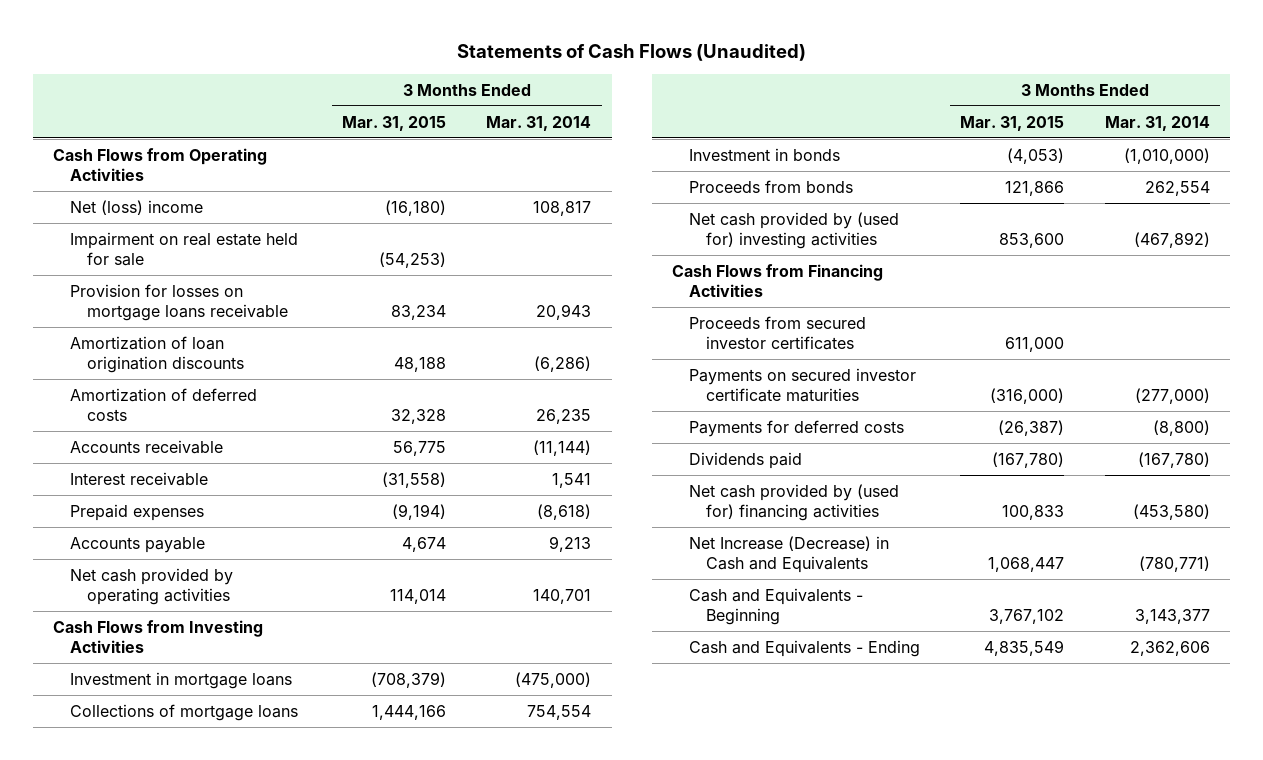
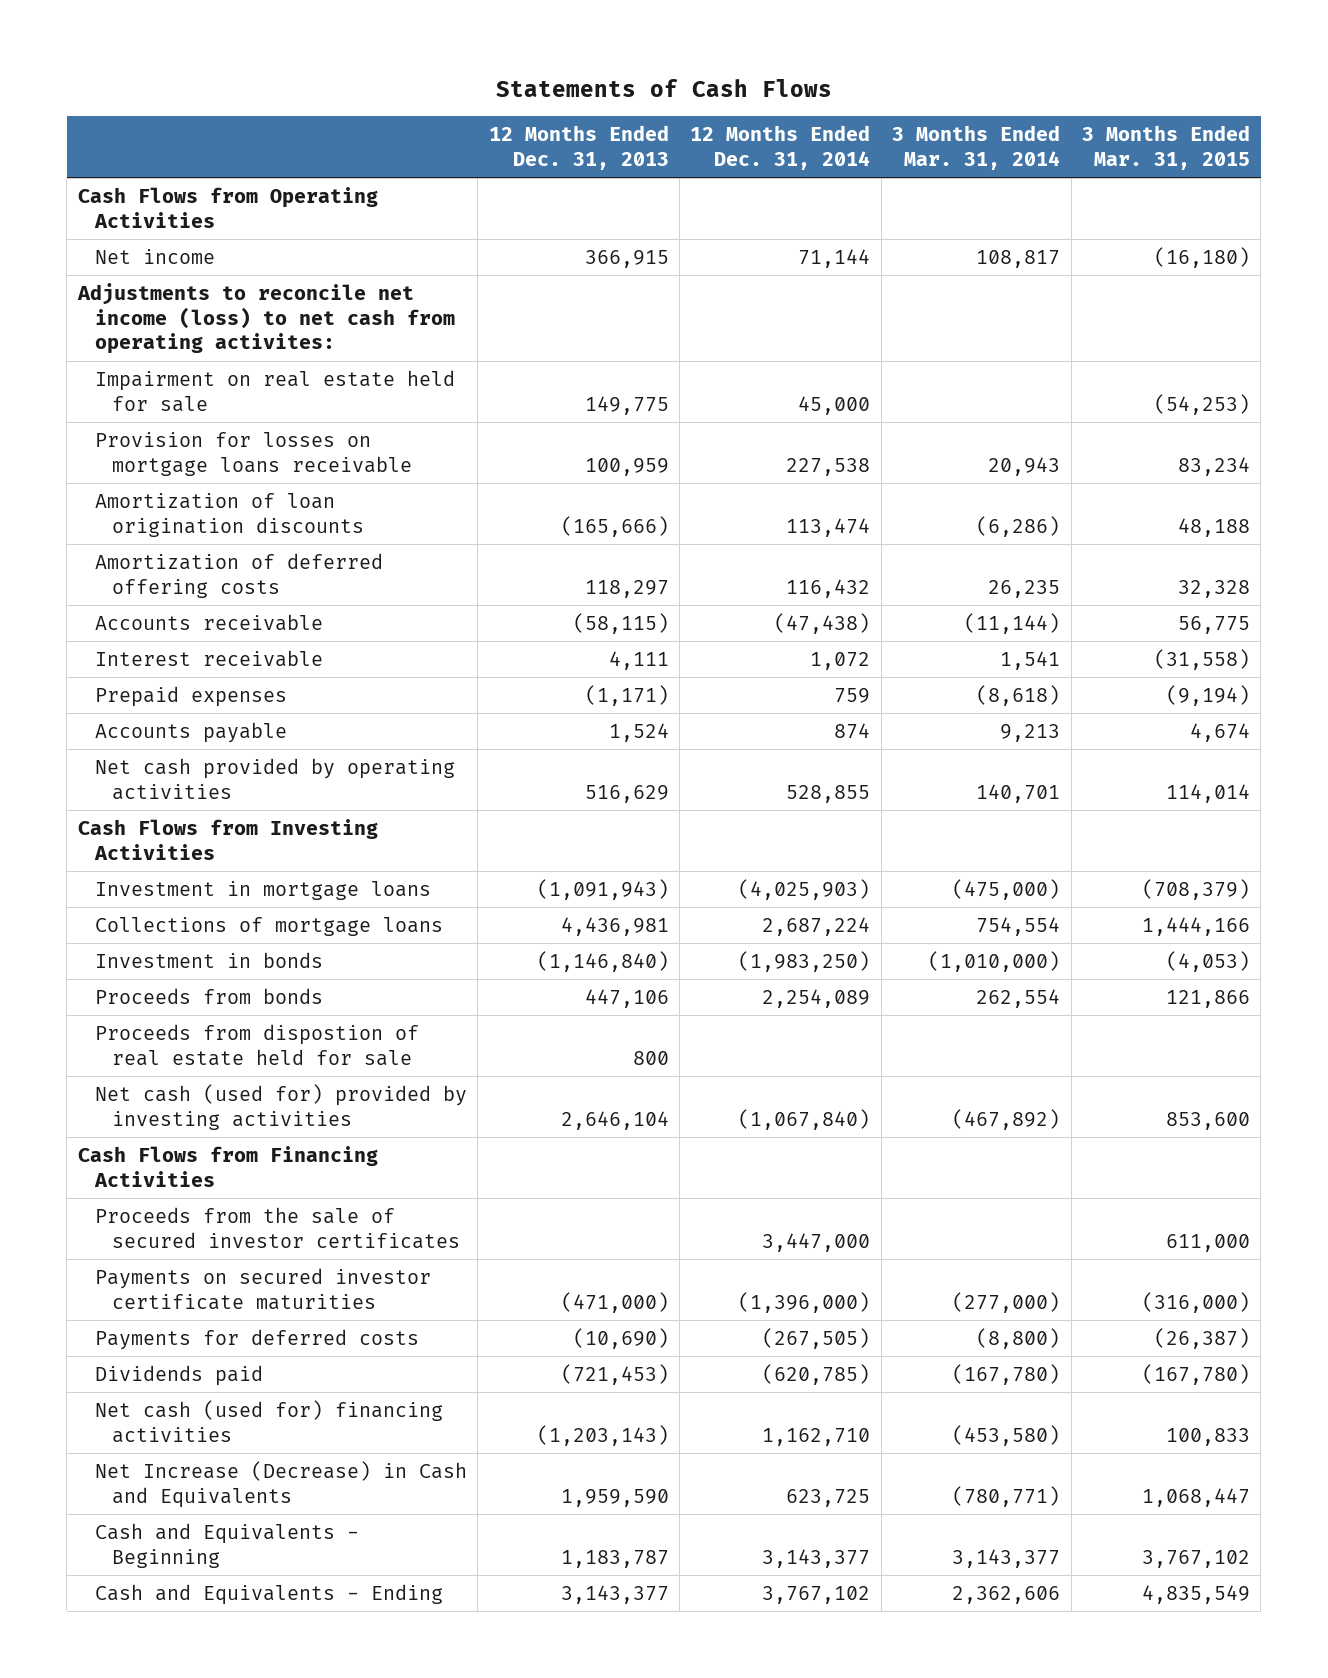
[456,43,806,61] Statements of Cash Flows (Unaudited) -> [495,78,832,97] Statements of Cash Flows
none -> [488,124,669,170] 12 Months Ended Dec. 31, 2013
none -> [690,124,871,170] 12 Months Ended Dec. 31, 2014
[70,199,204,215] Net (loss) income -> [95,248,216,264] Net income
none -> [76,282,456,355] Adjustments to reconcile net income (loss) to net cash from operating activites:
[70,387,258,421] Amortization of deferred costs -> [95,552,384,598] Amortization of deferred offering costs
none -> [95,1023,420,1066] Proceeds from dispostion of real estate held for sale
[688,211,899,249] Net cash provided by (used for) investing activities -> [95,1083,468,1130] Net cash (used for) provided by investing activities
[688,315,866,350] Proceeds from secured investor certificates -> [95,1206,461,1249] Proceeds from the sale of secured investor certificates
[688,483,899,521] Net cash provided by (used for) financing activities -> [95,1399,444,1443] Net cash (used for) financing activities

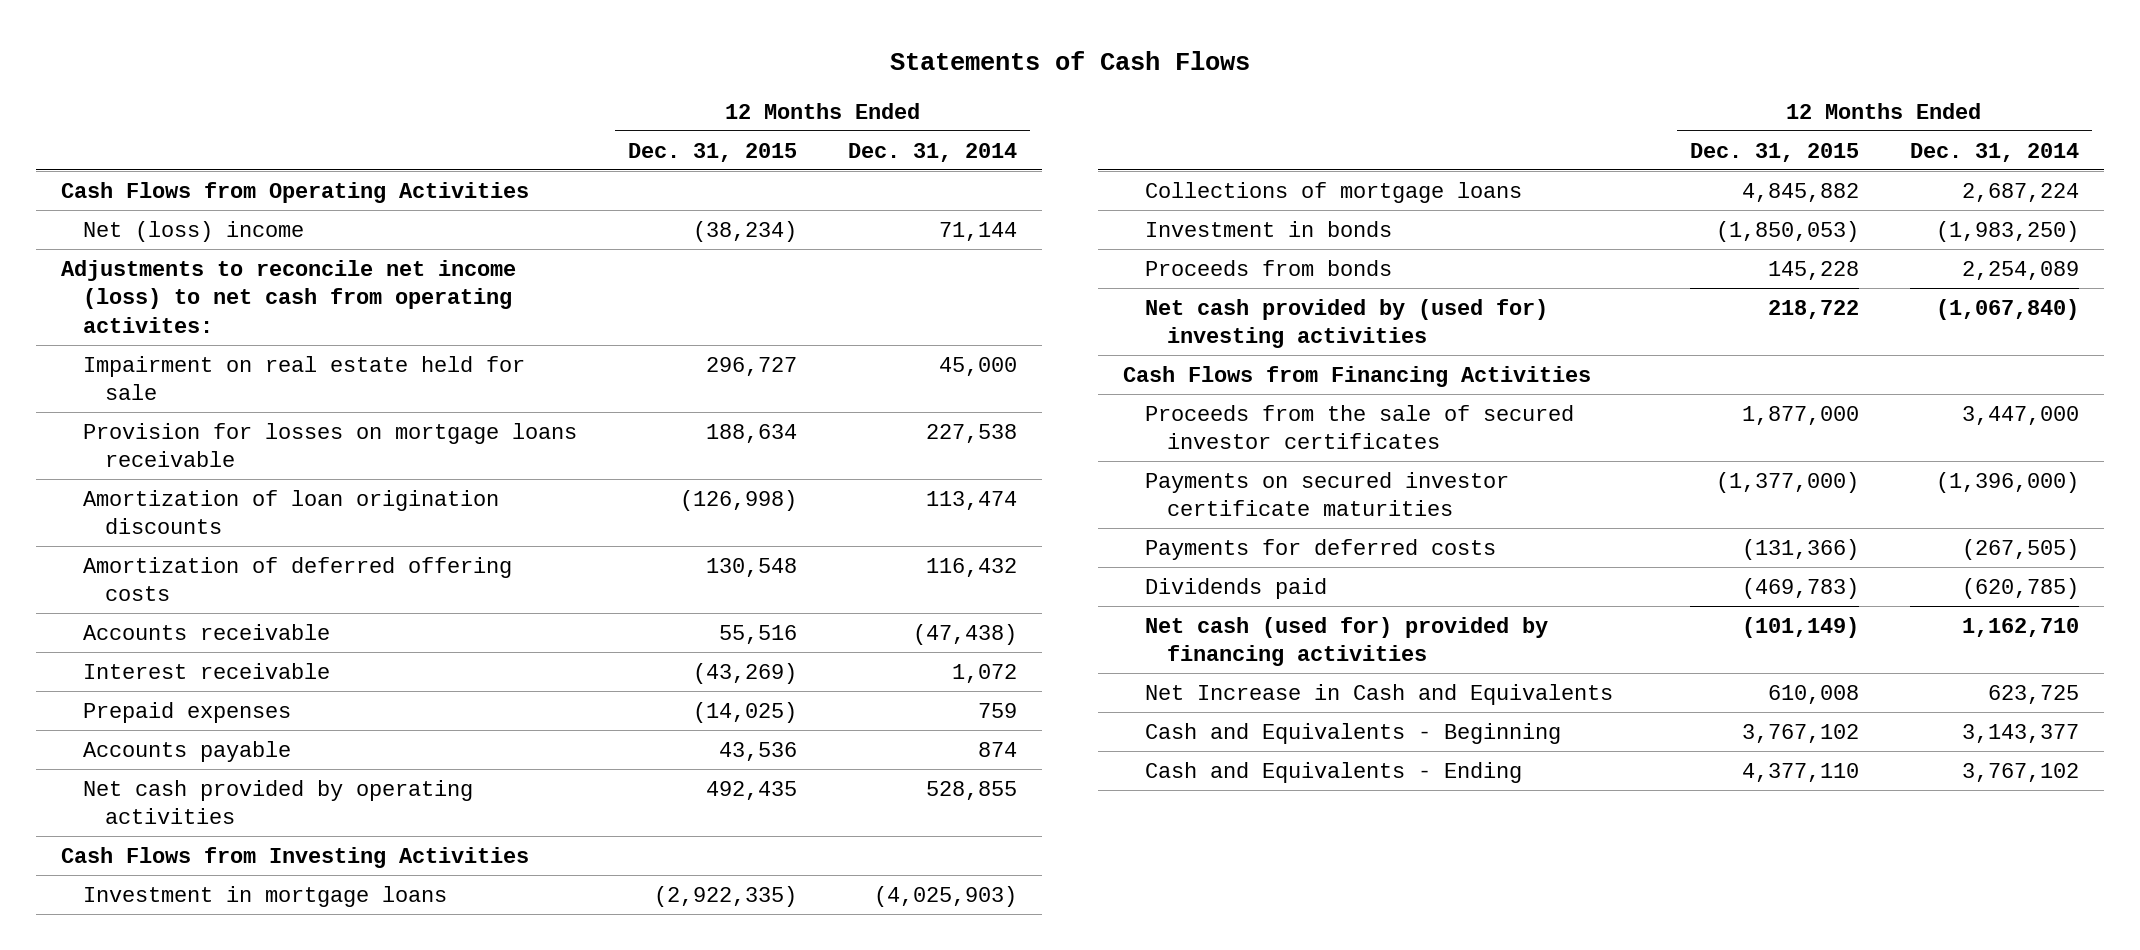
[488,124,669,170] 12 Months Ended Dec. 31, 2013 -> none
[892,124,1061,170] 3 Months Ended Mar. 31, 2014 -> none
[1081,124,1250,170] 3 Months Ended Mar. 31, 2015 -> none
none -> [628,142,798,162] Dec. 31, 2015
[95,248,216,264] Net income -> [83,220,305,242] Net (loss) income
[95,1023,420,1066] Proceeds from dispostion of real estate held for sale -> none
[95,1083,468,1130] Net cash (used for) provided by investing activities -> [1145,298,1549,349] Net cash provided by (used for) investing activities
[95,1399,444,1443] Net cash (used for) financing activities -> [1145,616,1549,667] Net cash (used for) provided by financing activities
[95,1460,468,1508] Net Increase (Decrease) in Cash and Equivalents -> [1145,683,1614,705] Net Increase in Cash and Equivalents

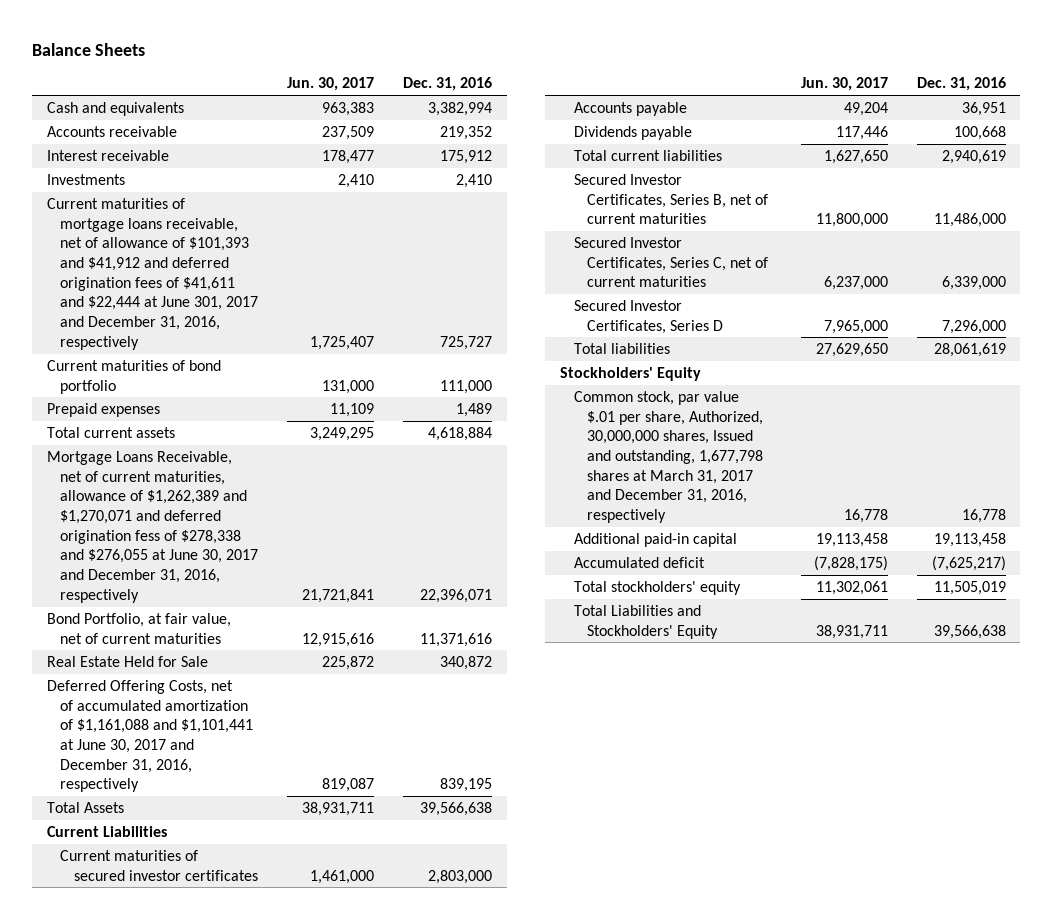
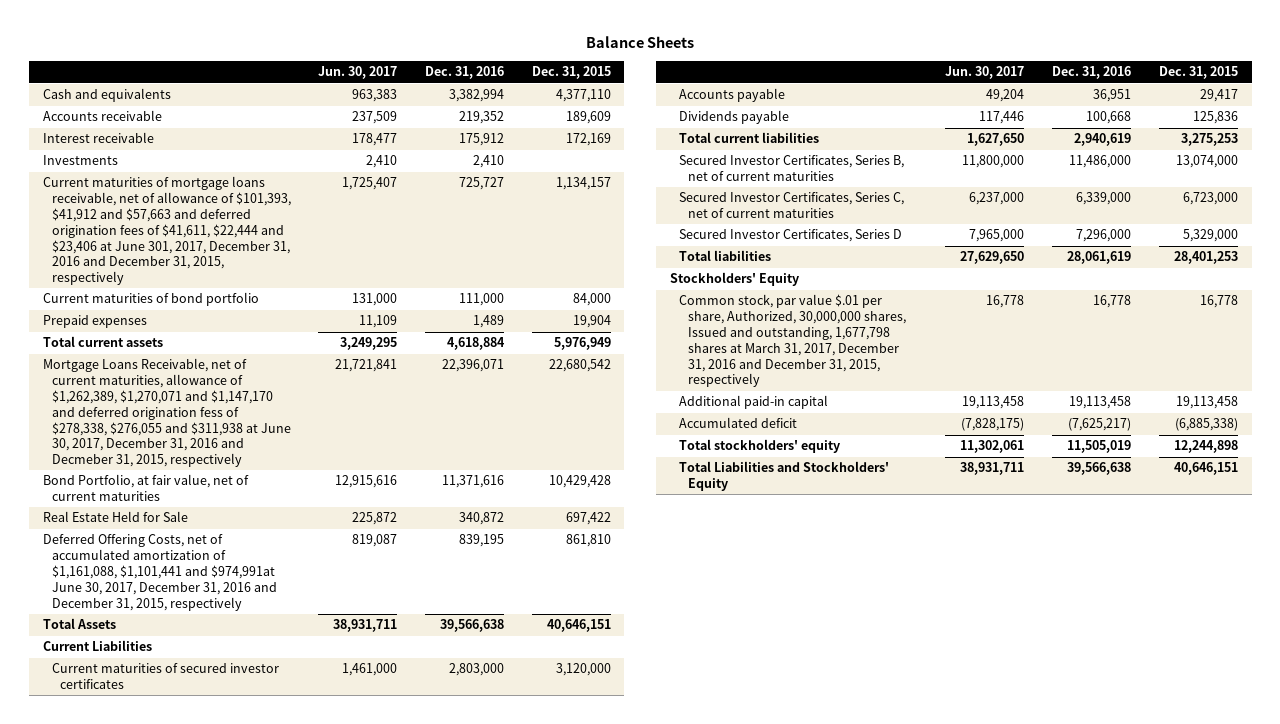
none -> [531,66,611,80] Dec. 31, 2015
[46,197,259,350] Current maturities of mortgage loans receivable, net of allowance of $101,393 and $41,912 and deferred origination fees of $41,611 and $22,444 at June 301, 2017 and December 31, 2016, respectively -> [42,176,291,286] Current maturities of mortgage loans receivable, net of allowance of $101,393, $41,912 and $57,663 and deferred origination fees of $41,611, $22,444 and $23,406 at June 301, 2017, December 31, 2016 and December 31, 2015, respectively
[46,450,259,603] Mortgage Loans Receivable, net of current maturities, allowance of $1,262,389 and $1,270,071 and deferred origination fess of $278,338 and $276,055 at June 30, 2017 and December 31, 2016, respectively -> [42,358,291,468] Mortgage Loans Receivable, net of current maturities, allowance of $1,262,389, $1,270,071 and $1,147,170 and deferred origination fess of $278,338, $276,055 and $311,938 at June 30, 2017, December 31, 2016 and Decmeber 31, 2015, respectively
[46,679,254,793] Deferred Offering Costs, net of accumulated amortization of $1,161,088 and $1,101,441 at June 30, 2017 and December 31, 2016, respectively -> [42,534,277,611] Deferred Offering Costs, net of accumulated amortization of $1,161,088, $1,101,441 and $974,991at June 30, 2017, December 31, 2016 and December 31, 2015, respectively
[573,390,764,524] Common stock, par value $.01 per share, Authorized, 30,000,000 shares, Issued and outstanding, 1,677,798 shares at March 31, 2017 and December 31, 2016, respectively -> [678,294,906,388] Common stock, par value $.01 per share, Authorized, 30,000,000 shares, Issued and outstanding, 1,677,798 shares at March 31, 2017, December 31, 2016 and December 31, 2015, respectively

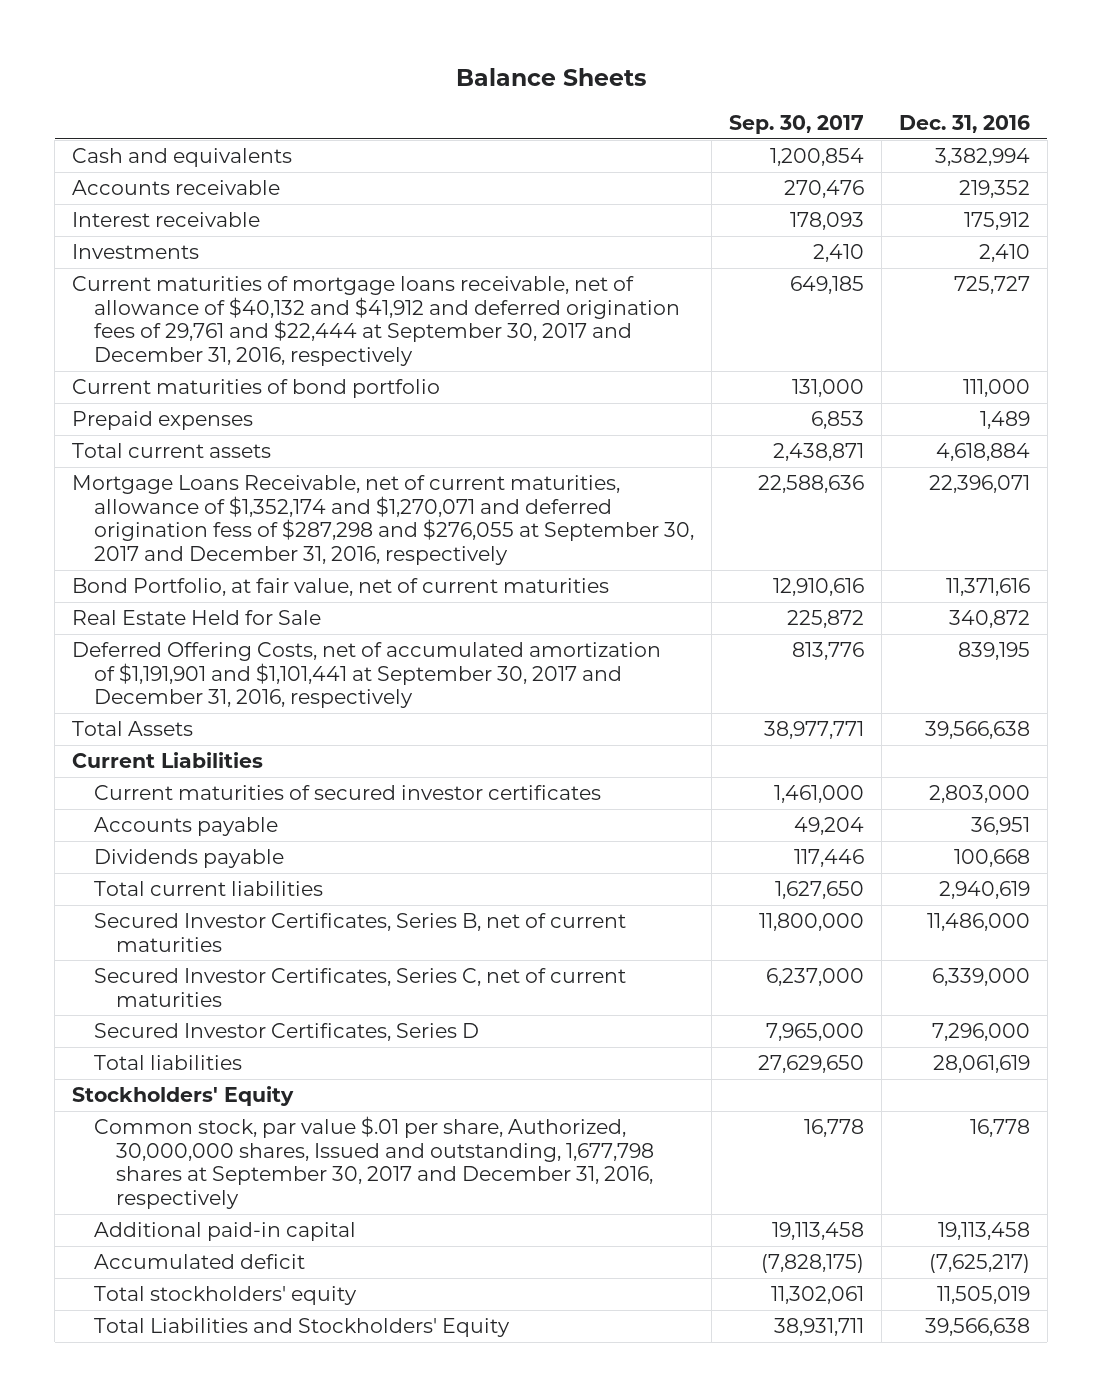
[318,66,398,80] Jun. 30, 2017 -> none
[531,66,611,80] Dec. 31, 2015 -> none
none -> [728,114,864,134] Sep. 30, 2017
[42,176,291,286] Current maturities of mortgage loans receivable, net of allowance of $101,393, $41,912 and $57,663 and deferred origination fees of $41,611, $22,444 and $23,406 at June 301, 2017, December 31, 2016 and December 31, 2015, respectively -> [72,275,681,366] Current maturities of mortgage loans receivable, net of allowance of $40,132 and $41,912 and deferred origination fees of 29,761 and $22,444 at September 30, 2017 and December 31, 2016, respectively
[42,358,291,468] Mortgage Loans Receivable, net of current maturities, allowance of $1,262,389, $1,270,071 and $1,147,170 and deferred origination fess of $278,338, $276,055 and $311,938 at June 30, 2017, December 31, 2016 and Decmeber 31, 2015, respectively -> [72,474,695,565] Mortgage Loans Receivable, net of current maturities, allowance of $1,352,174 and $1,270,071 and deferred origination fess of $287,298 and $276,055 at September 30, 2017 and December 31, 2016, respectively
[42,534,277,611] Deferred Offering Costs, net of accumulated amortization of $1,161,088, $1,101,441 and $974,991at June 30, 2017, December 31, 2016 and December 31, 2015, respectively -> [72,641,662,709] Deferred Offering Costs, net of accumulated amortization of $1,191,901 and $1,101,441 at September 30, 2017 and December 31, 2016, respectively
[678,294,906,388] Common stock, par value $.01 per share, Authorized, 30,000,000 shares, Issued and outstanding, 1,677,798 shares at March 31, 2017, December 31, 2016 and December 31, 2015, respectively -> [94,1115,655,1209] Common stock, par value $.01 per share, Authorized, 30,000,000 shares, Issued and outstanding, 1,677,798 shares at September 30, 2017 and December 31, 2016, respectively

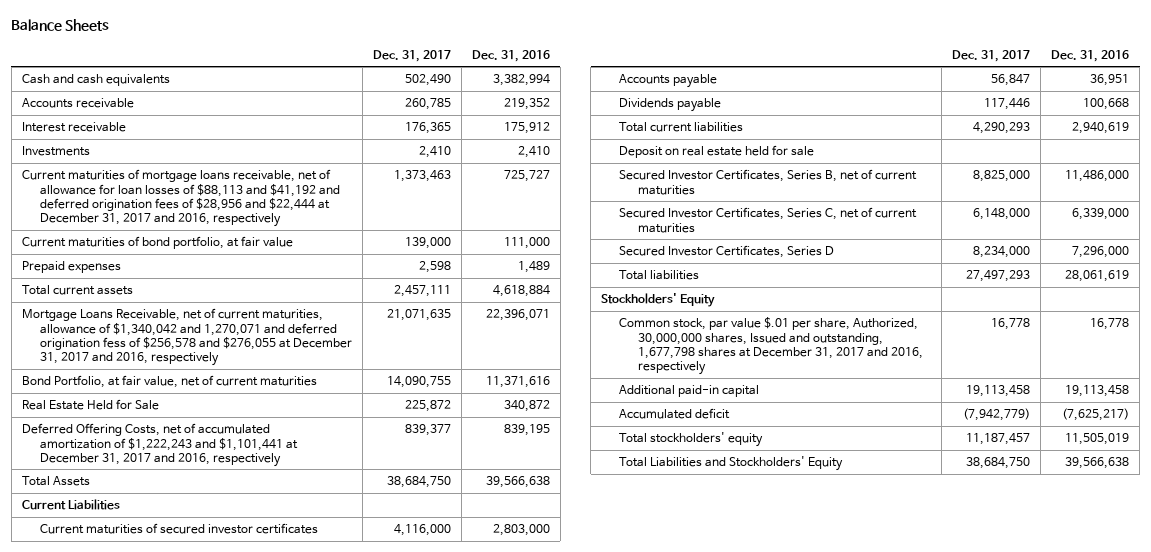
[728,114,864,134] Sep. 30, 2017 -> none
none -> [372,49,451,62] Dec. 31, 2017
[72,147,293,167] Cash and equivalents -> [21,74,170,87] Cash and cash equivalents
[72,275,681,366] Current maturities of mortgage loans receivable, net of allowance of $40,132 and $41,912 and deferred origination fees of 29,761 and $22,444 at September 30, 2017 and December 31, 2016, respectively -> [21,169,341,227] Current maturities of mortgage loans receivable, net of allowance for loan losses of $88,113 and $41,192 and deferred origination fees of $28,956 and $22,444 at December 31, 2017 and 2016, respectively
[72,378,441,398] Current maturities of bond portfolio -> [21,236,293,250] Current maturities of bond portfolio, at fair value
[72,474,695,565] Mortgage Loans Receivable, net of current maturities, allowance of $1,352,174 and $1,270,071 and deferred origination fess of $287,298 and $276,055 at September 30, 2017 and December 31, 2016, respectively -> [21,308,353,366] Mortgage Loans Receivable, net of current maturities, allowance of $1,340,042 and 1,270,071 and deferred origination fess of $256,578 and $276,055 at December 31, 2017 and 2016, respectively
[72,641,662,709] Deferred Offering Costs, net of accumulated amortization of $1,191,901 and $1,101,441 at September 30, 2017 and December 31, 2016, respectively -> [21,423,299,467] Deferred Offering Costs, net of accumulated amortization of $1,222,243 and $1,101,441 at December 31, 2017 and 2016, respectively
none -> [619,145,815,159] Deposit on real estate held for sale
[94,1115,655,1209] Common stock, par value $.01 per share, Authorized, 30,000,000 shares, Issued and outstanding, 1,677,798 shares at September 30, 2017 and December 31, 2016, respectively -> [619,317,923,375] Common stock, par value $.01 per share, Authorized, 30,000,000 shares, Issued and outstanding, 1,677,798 shares at December 31, 2017 and 2016, respectively

